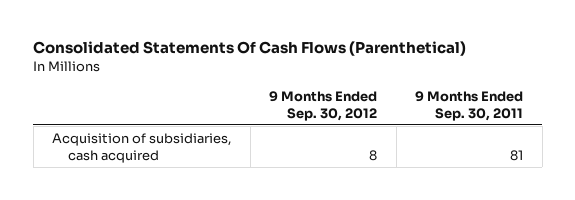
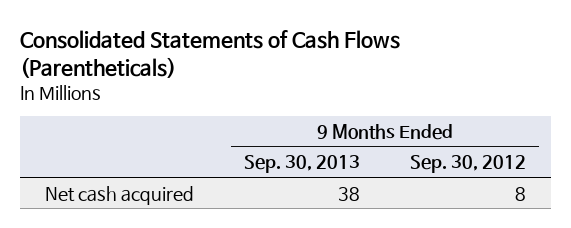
[33,41,467,57] Consolidated Statements Of Cash Flows (Parenthetical) -> [19,30,400,78] Consolidated Statements of Cash Flows (Parentheticals)
[415,90,524,121] 9 Months Ended Sep. 30, 2011 -> none
none -> [243,155,360,174] Sep. 30, 2013
[52,132,232,163] Acquisition of subsidiaries, cash acquired -> [44,185,194,205] Net cash acquired

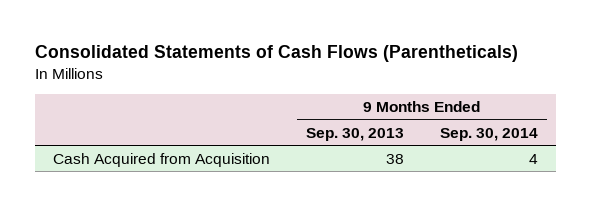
[410,155,527,174] Sep. 30, 2012 -> none
none -> [439,127,538,141] Sep. 30, 2014
[44,185,194,205] Net cash acquired -> [52,152,270,167] Cash Acquired from Acquisition

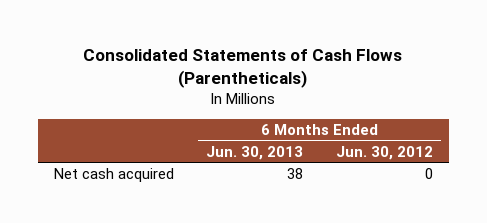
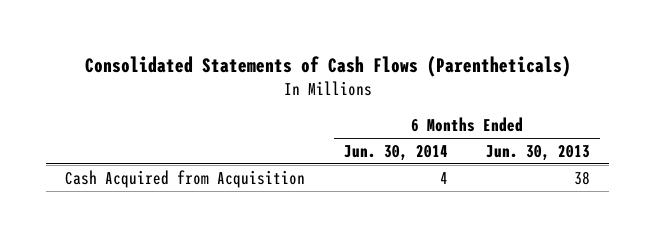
[335,145,433,160] Jun. 30, 2012 -> none
none -> [343,144,448,161] Jun. 30, 2014
[53,168,174,183] Net cash acquired -> [64,169,305,188] Cash Acquired from Acquisition

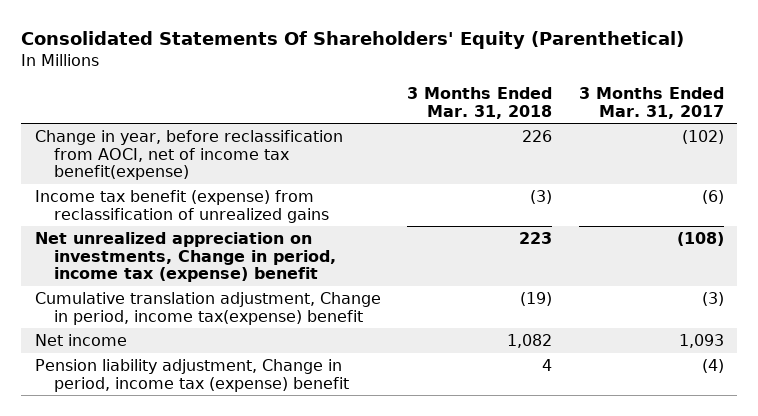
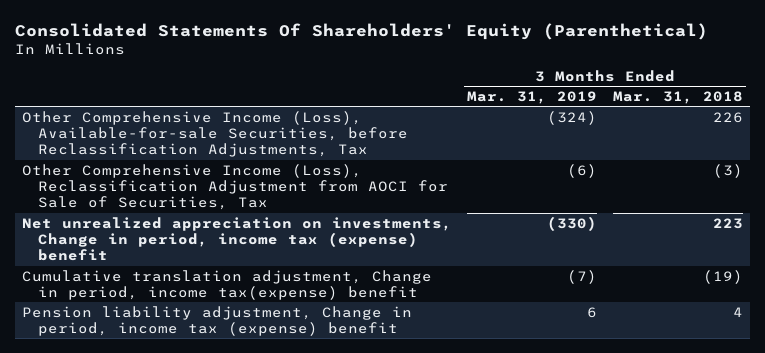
[578,86,724,119] 3 Months Ended Mar. 31, 2017 -> none
none -> [467,91,598,105] Mar. 31, 2019
[34,129,343,181] Change in year, before reclassification from AOCI, net of income tax benefit(expense) -> [22,110,409,158] Other Comprehensive Income (Loss), Available-for-sale Securities, before Reclassification Adjustments, Tax
[34,189,330,223] Income tax benefit (expense) from reclassification of unrealized gains -> [22,163,449,211] Other Comprehensive Income (Loss), Reclassification Adjustment from AOCI for Sale of Securities, Tax
[34,333,127,346] Net income -> none

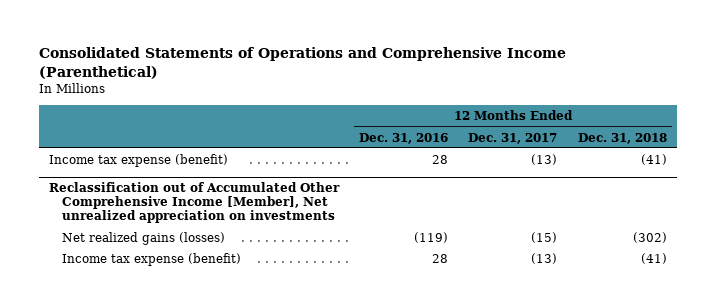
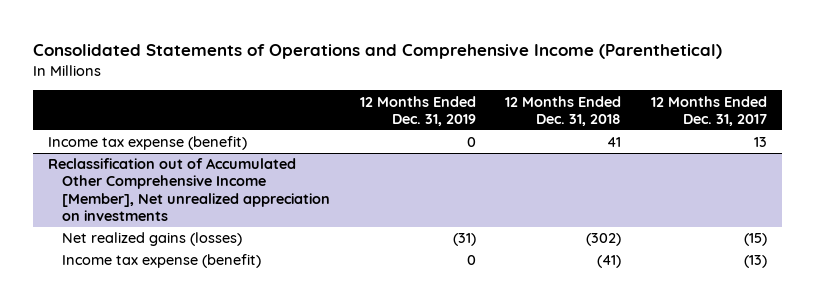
[359,132,449,144] Dec. 31, 2016 -> none
none -> [359,95,476,126] 12 Months Ended Dec. 31, 2019
[531,154,558,166] (13) -> [754,137,768,148] 13
[640,154,667,166] (41) -> [607,137,622,148] 41

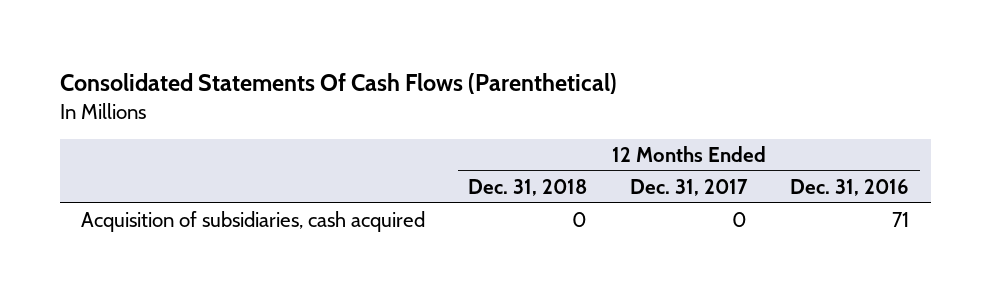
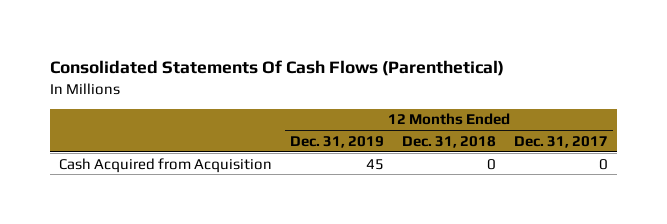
[790,178,910,196] Dec. 31, 2016 -> none
none -> [289,135,384,148] Dec. 31, 2019
[81,210,426,232] Acquisition of subsidiaries, cash acquired -> [58,157,272,173] Cash Acquired from Acquisition

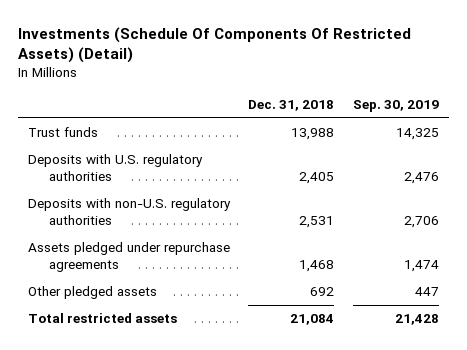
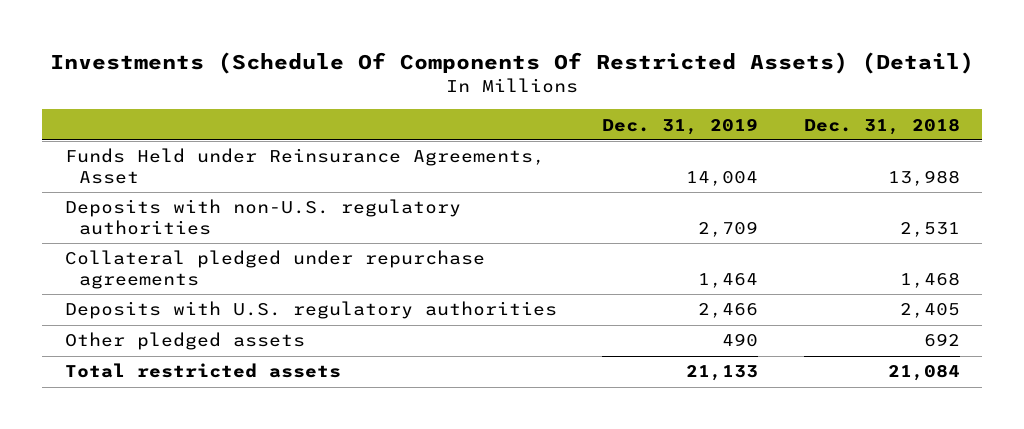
[353,99,440,112] Sep. 30, 2019 -> none
none -> [602,117,759,135] Dec. 31, 2019
[27,127,98,138] Trust funds -> [64,148,545,185] Funds Held under Reinsurance Agreements, Asset
[27,242,230,273] Assets pledged under repurchase agreements -> [64,250,485,290] Collateral pledged under repurchase agreements
[27,154,203,182] Deposits with U.S. regulatory authorities -> [64,301,557,320] Deposits with U.S. regulatory authorities

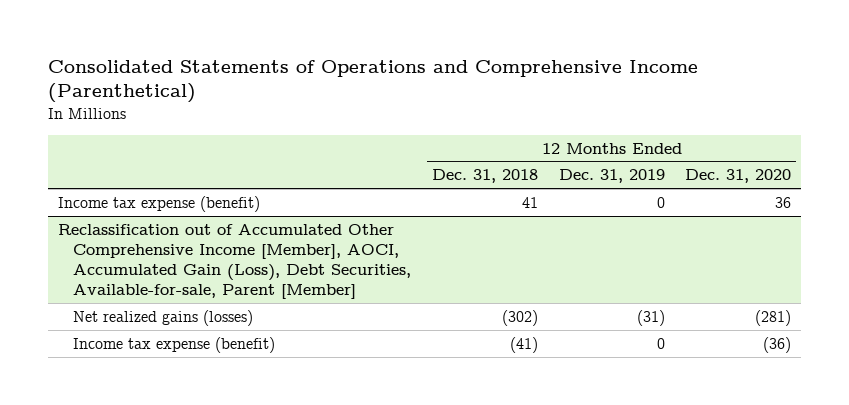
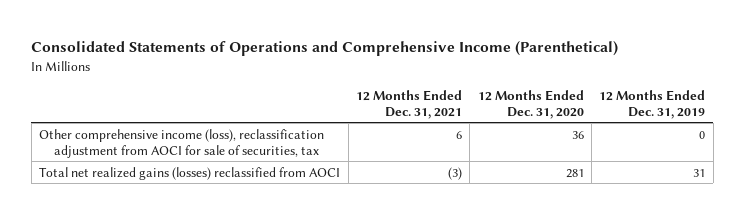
[432,169,539,184] Dec. 31, 2018 -> none
none -> [355,89,462,119] 12 Months Ended Dec. 31, 2021
[58,223,412,300] Reclassification out of Accumulated Other Comprehensive Income [Member], AOCI, Accumulated Gain (Loss), Debt Securities, Available-for-sale, Parent [Member] -> none
[73,336,276,353] Income tax expense (benefit) -> none
[58,195,261,212] Income tax expense (benefit) -> [39,128,325,158] Other comprehensive income (loss), reclassification adjustment from AOCI for sale of securities, tax
[73,309,254,326] Net realized gains (losses) -> [39,166,341,180] Total net realized gains (losses) reclassified from AOCI
[636,309,665,326] (31) -> [693,168,706,177] 31
[755,309,792,326] (281) -> [565,168,584,178] 281

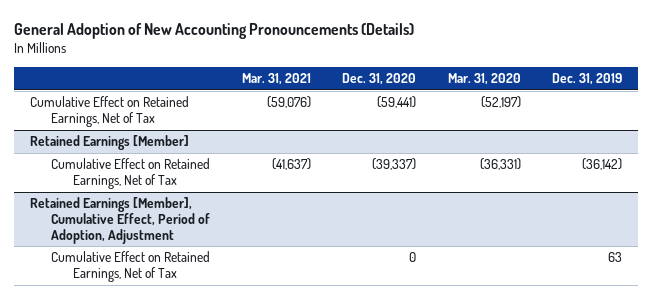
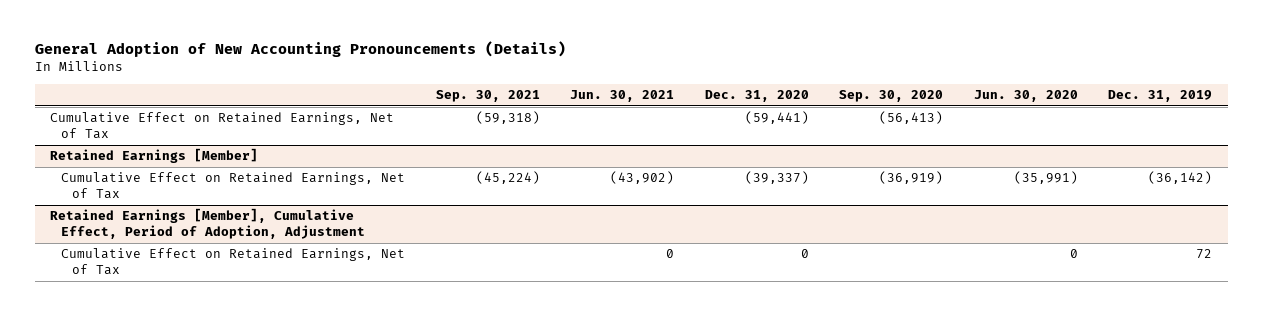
[241,73,311,86] Mar. 31, 2021 -> none
[447,73,521,86] Mar. 31, 2020 -> none
none -> [435,90,540,103] Sep. 30, 2021
none -> [570,90,675,103] Jun. 30, 2021
none -> [839,90,944,103] Sep. 30, 2020
none -> [973,90,1078,103] Jun. 30, 2020
[608,252,623,263] 63 -> [1196,249,1213,260] 72

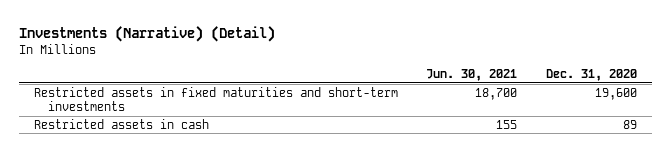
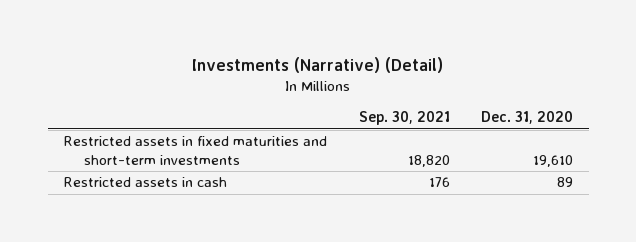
[426,69,518,82] Jun. 30, 2021 -> none
none -> [358,111,450,126] Sep. 30, 2021
[595,87,638,100] 19,600 -> [533,155,574,168] 19,610

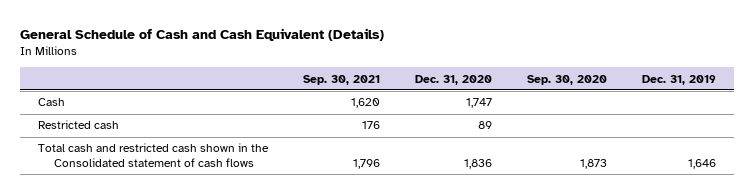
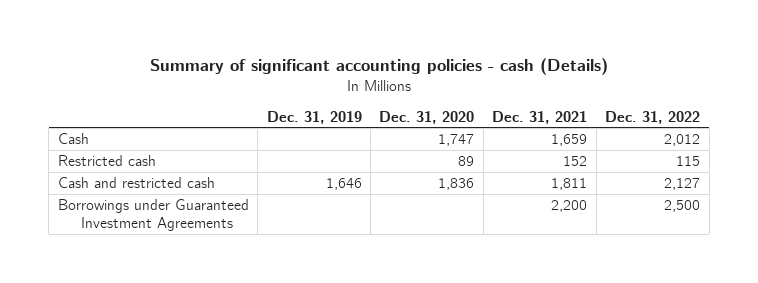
[19,27,384,41] General Schedule of Cash and Cash Equivalent (Details) -> [149,58,608,76] Summary of significant accounting policies - cash (Details)
[302,74,380,85] Sep. 30, 2021 -> none
[527,74,608,85] Sep. 30, 2020 -> none
none -> [492,110,588,124] Dec. 31, 2021
none -> [605,110,701,124] Dec. 31, 2022
[37,143,269,167] Total cash and restricted cash shown in the Consolidated statement of cash flows -> [57,176,215,188] Cash and restricted cash
none -> [57,198,249,231] Borrowings under Guaranteed Investment Agreements

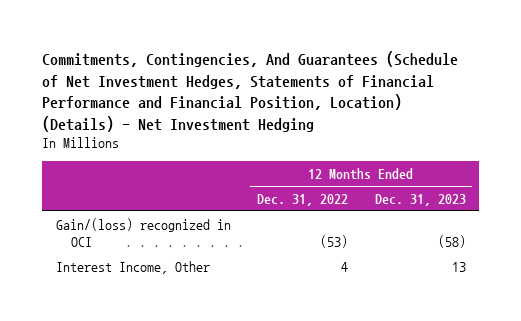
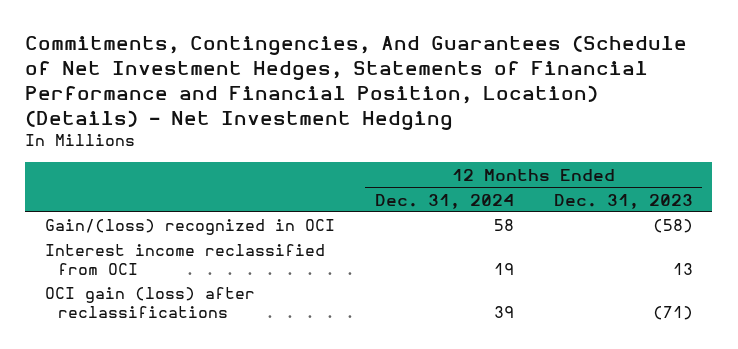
[257,193,349,206] Dec. 31, 2022 -> none
none -> [374,193,514,209] Dec. 31, 2024
[55,260,210,274] Interest Income, Other -> [45,244,326,275] Interest income reclassified from OCI
none -> [45,287,256,318] OCI gain (loss) after reclassifications

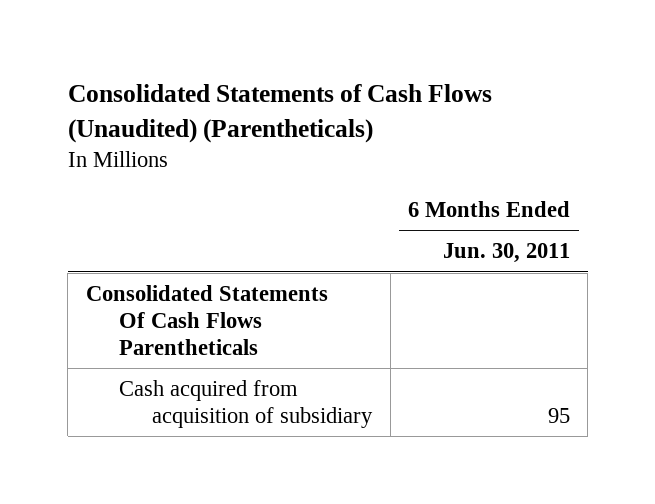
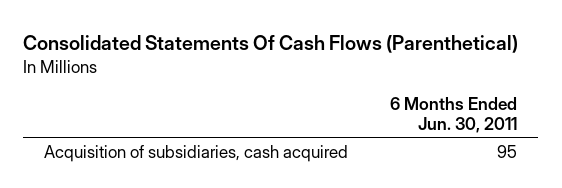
[67,84,492,144] Consolidated Statements of Cash Flows (Unaudited) (Parentheticals) -> [23,34,519,53] Consolidated Statements Of Cash Flows (Parenthetical)
[85,284,328,355] Consolidated Statements Of Cash Flows Parentheticals -> none
[118,379,374,428] Cash acquired from acquisition of subsidiary -> [44,144,349,162] Acquisition of subsidiaries, cash acquired

